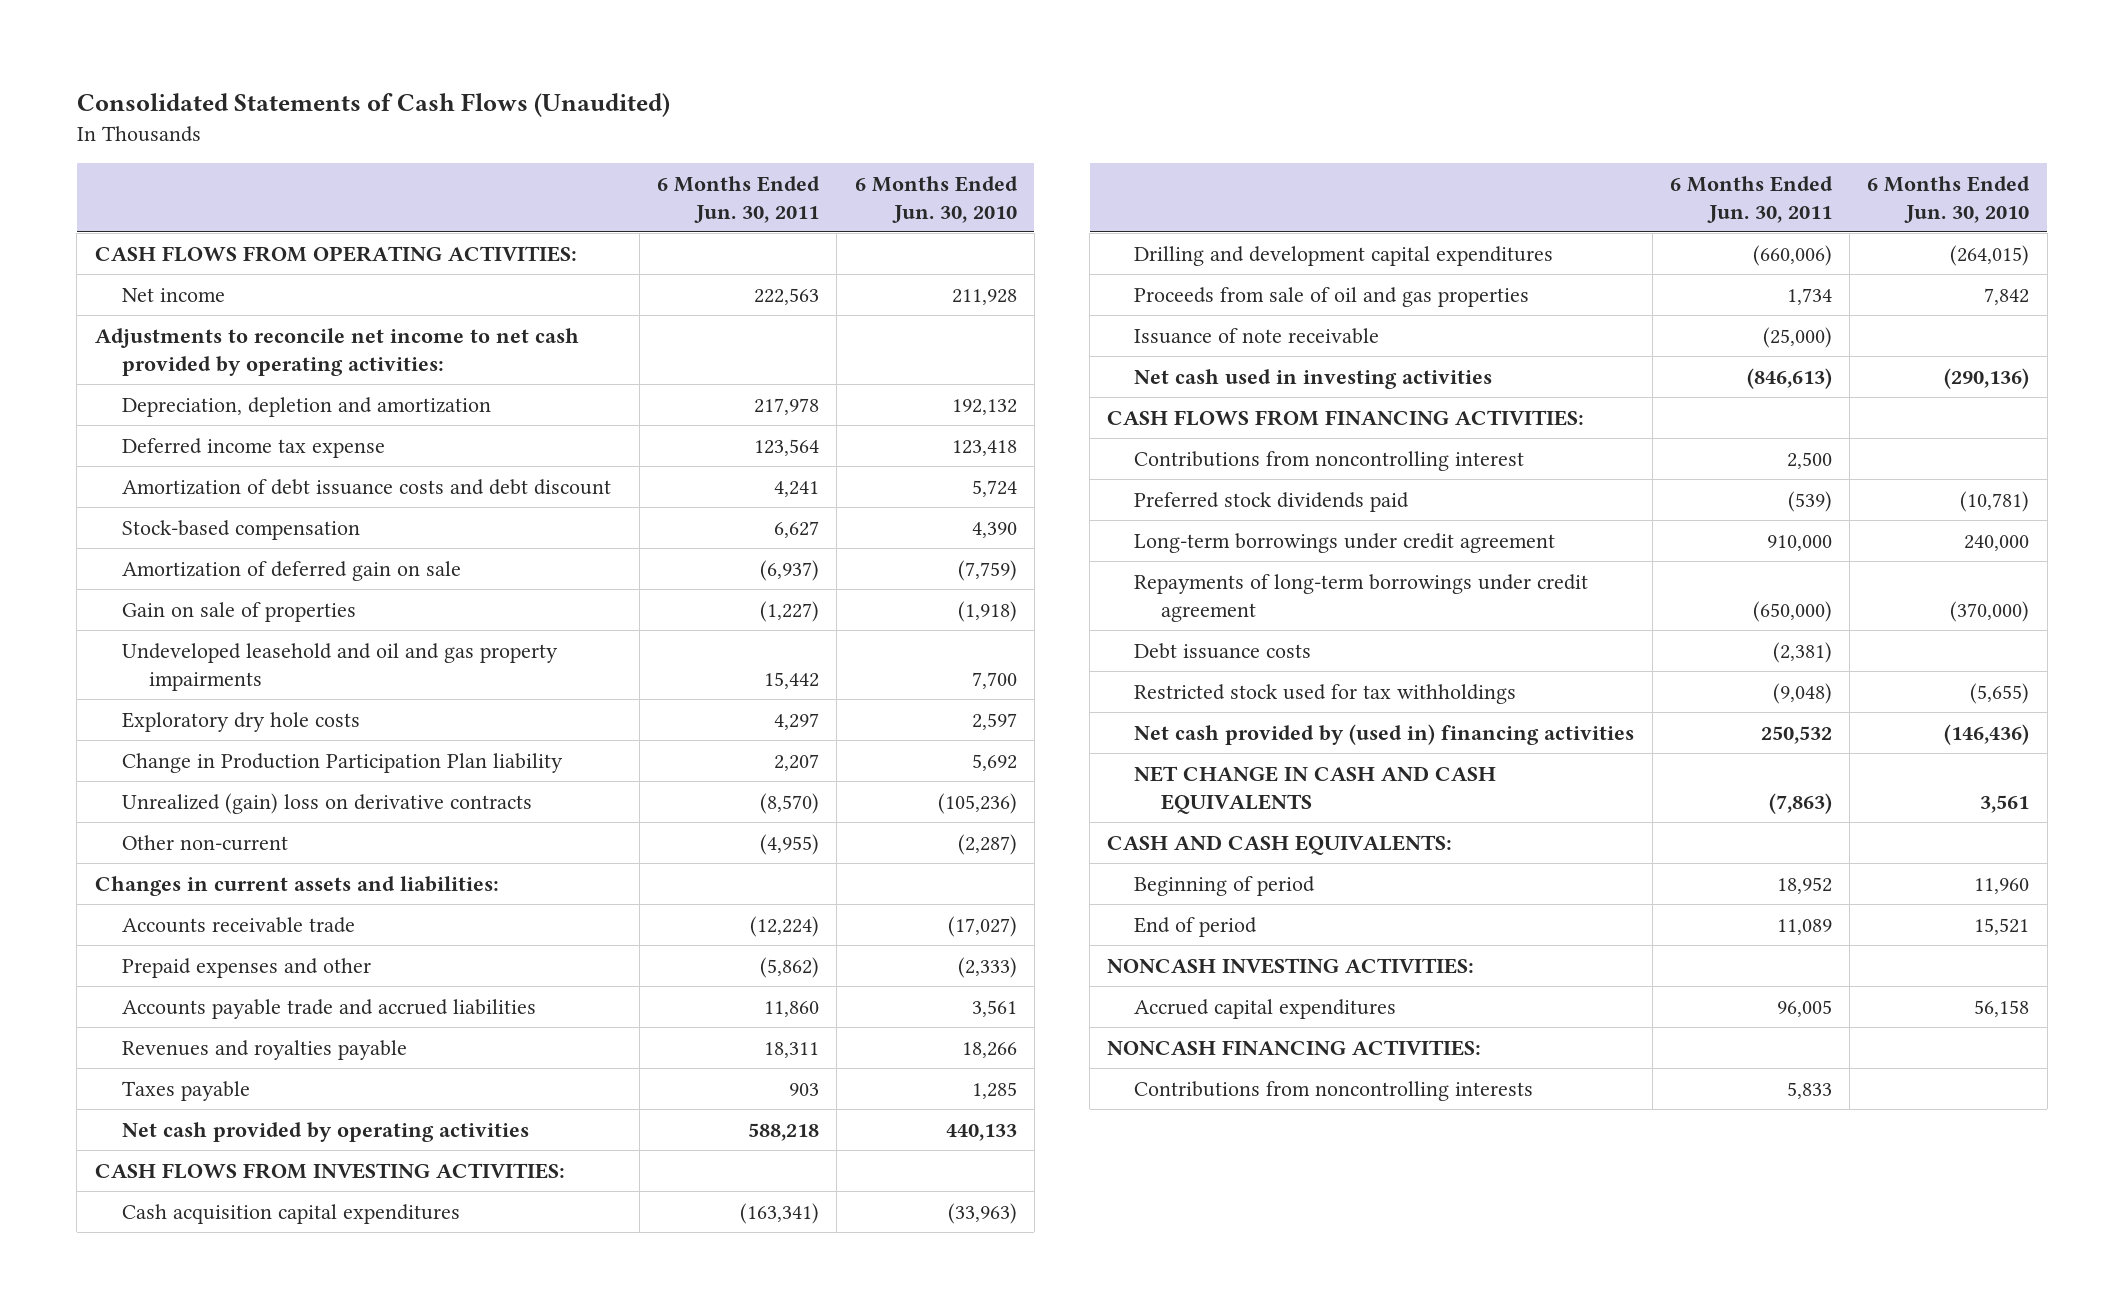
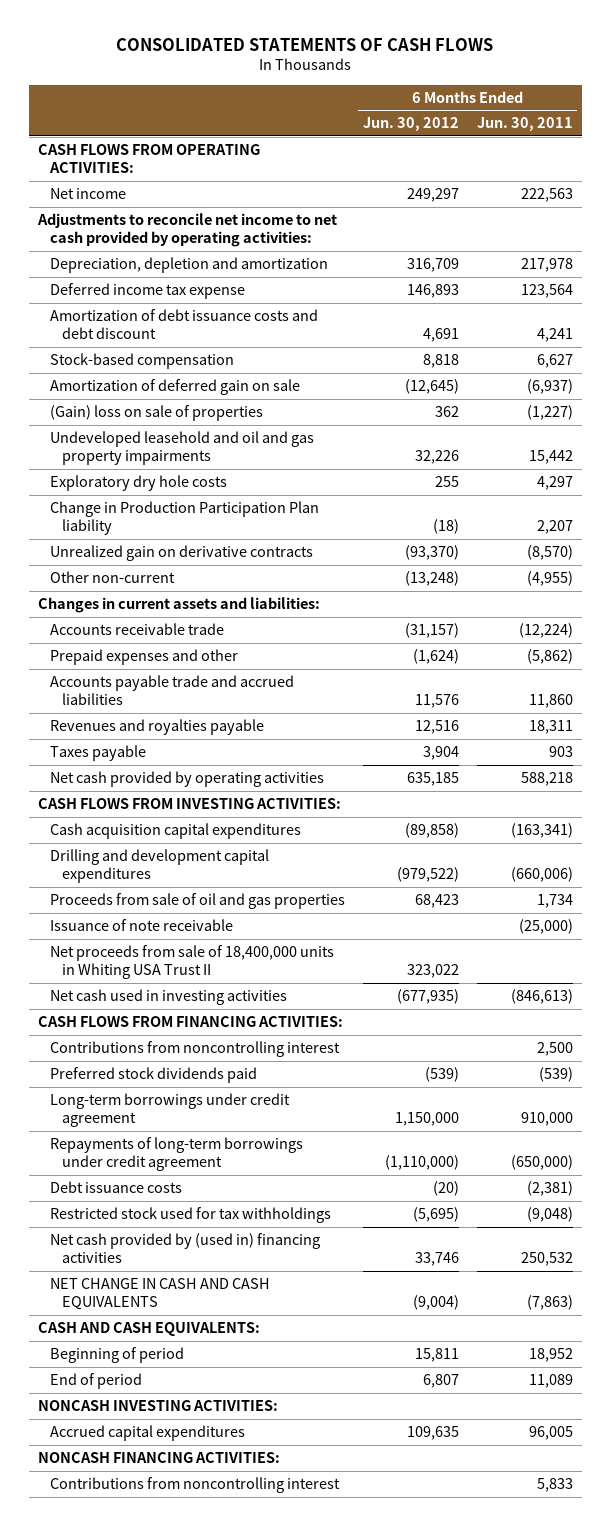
[76,93,670,118] Consolidated Statements of Cash Flows (Unaudited) -> [116,37,494,51] CONSOLIDATED STATEMENTS OF CASH FLOWS
[854,175,1018,223] 6 Months Ended Jun. 30, 2010 -> none
none -> [362,117,459,132] Jun. 30, 2012
[121,601,356,622] Gain on sale of properties -> [49,405,263,422] (Gain) loss on sale of properties
[121,792,532,814] Unrealized (gain) loss on derivative contracts -> [49,545,313,562] Unrealized gain on derivative contracts
none -> [49,945,334,980] Net proceeds from sale of 18,400,000 units in Whiting USA Trust II
[1134,1080,1534,1101] Contributions from noncontrolling interests -> [49,1477,340,1494] Contributions from noncontrolling interest

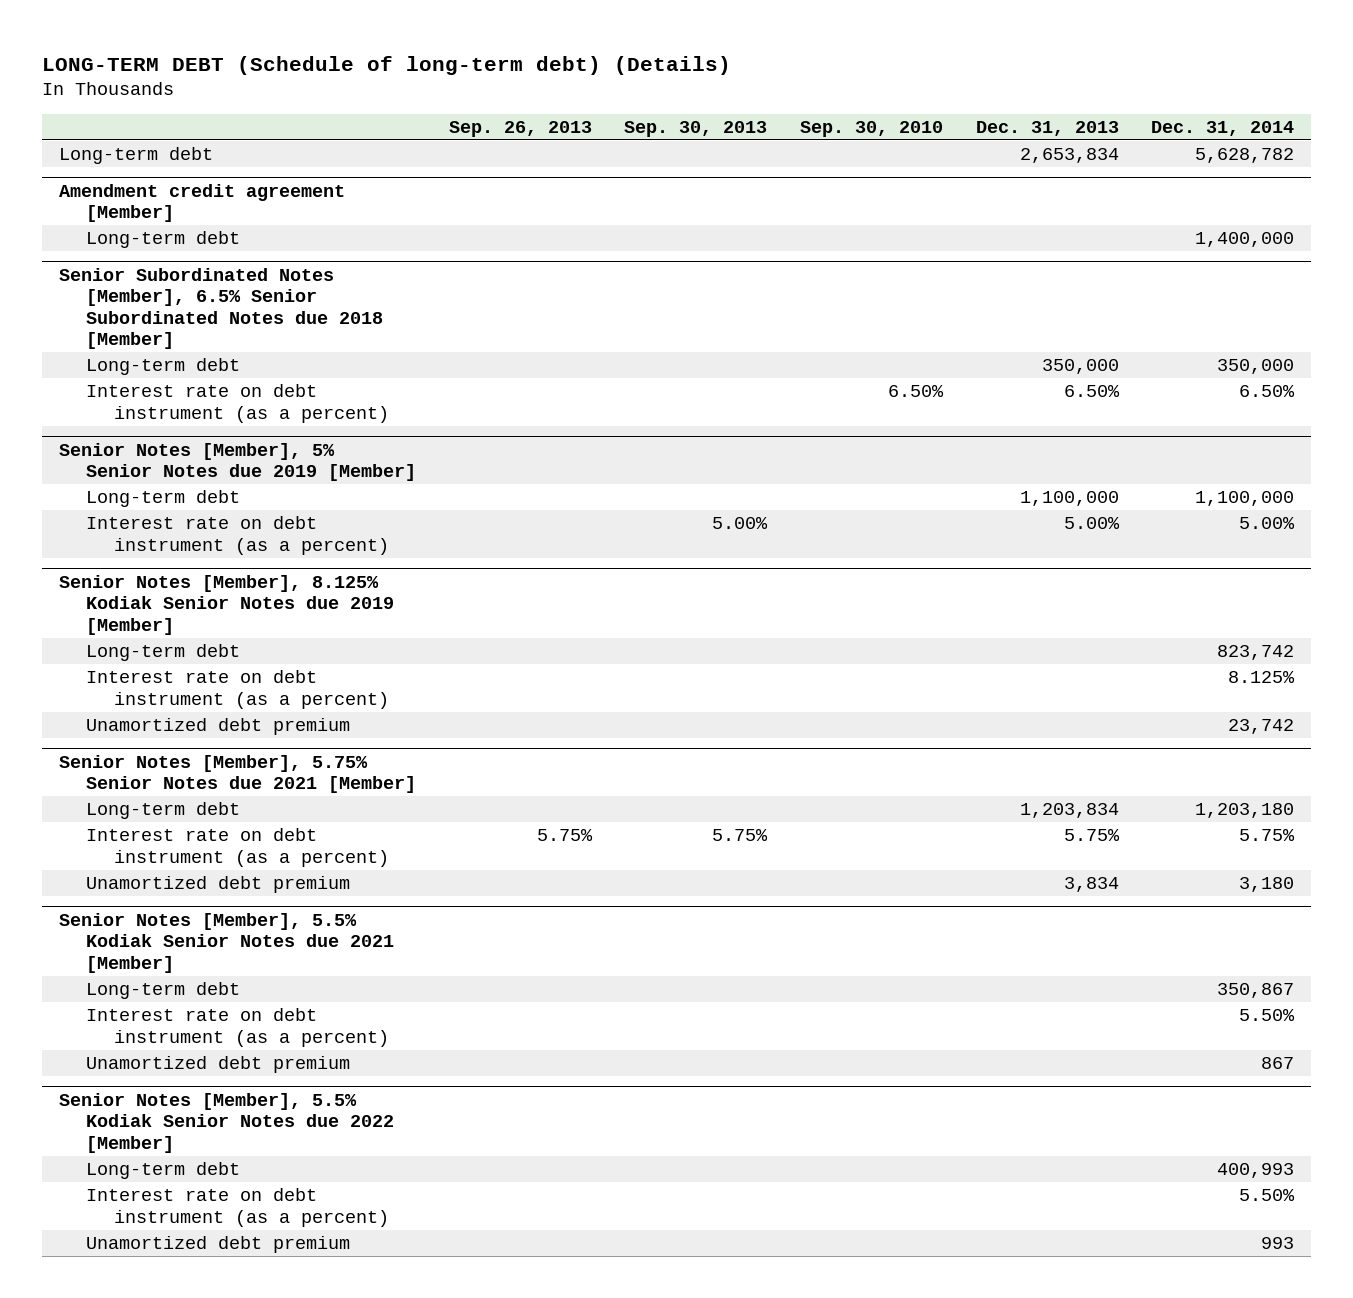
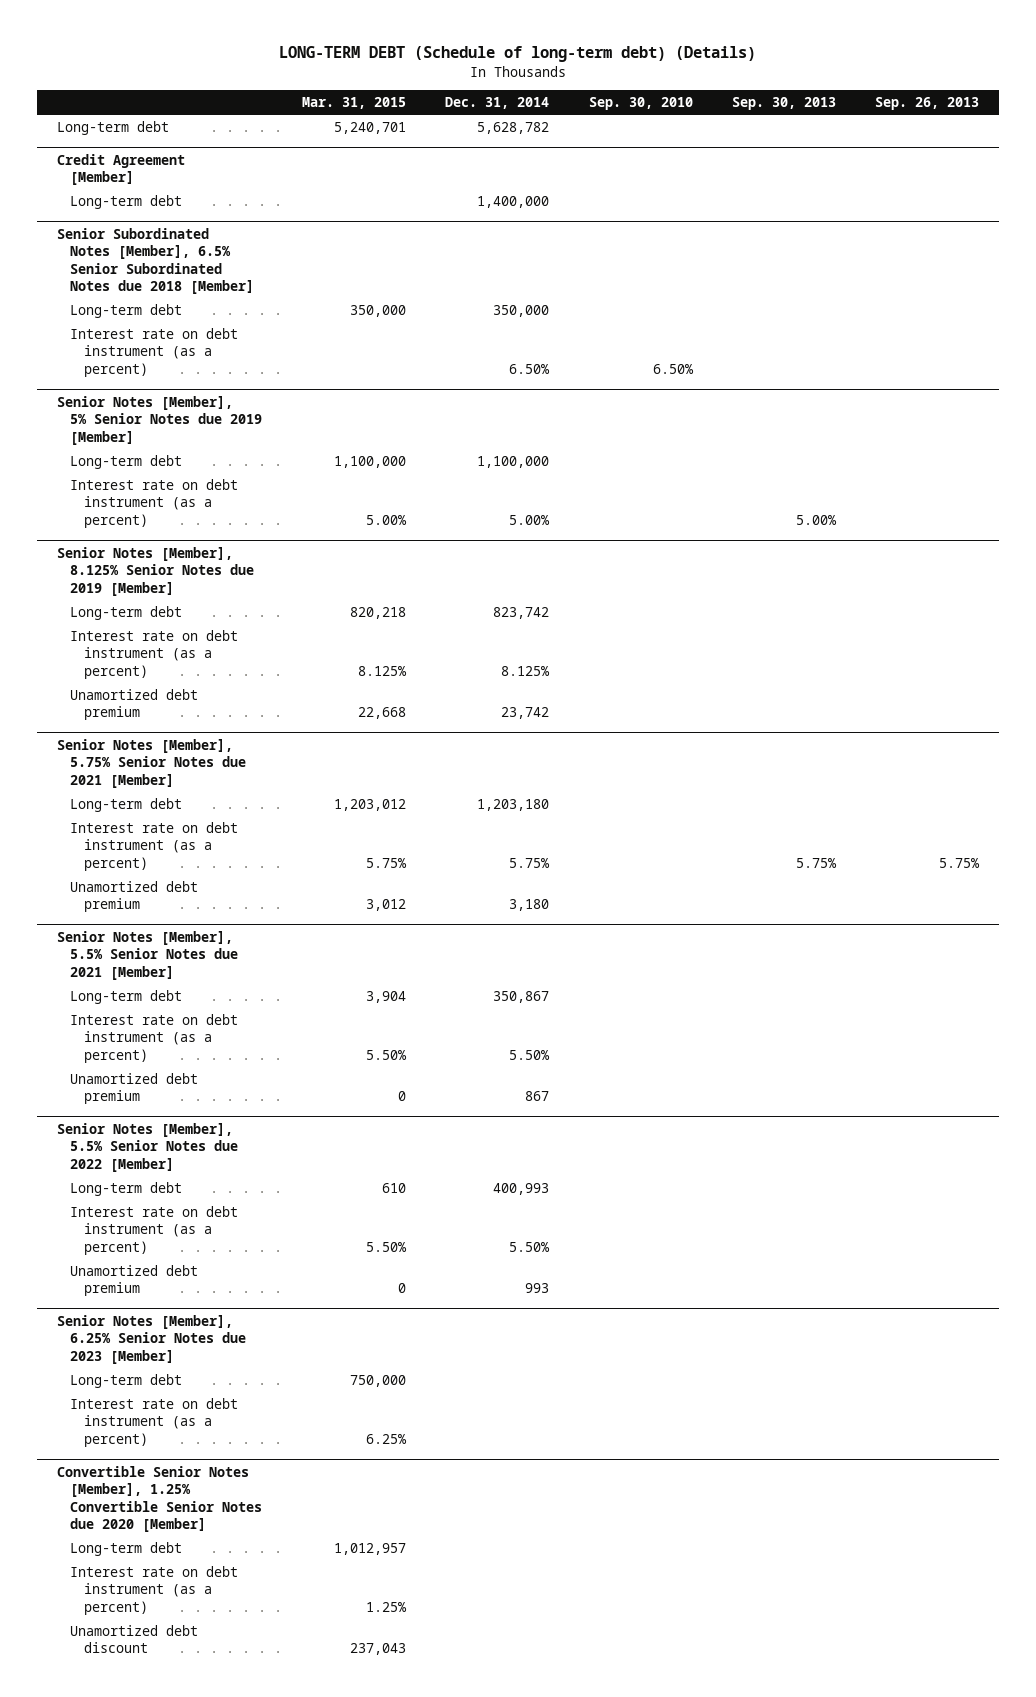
[975,120,1119,136] Dec. 31, 2013 -> none
none -> [301,96,406,109] Mar. 31, 2015
[58,183,345,223] Amendment credit agreement [Member] -> [56,153,185,186] Credit Agreement [Member]
[58,574,395,635] Senior Notes [Member], 8.125% Kodiak Senior Notes due 2019 [Member] -> [56,546,255,596] Senior Notes [Member], 8.125% Senior Notes due 2019 [Member]
[58,912,395,973] Senior Notes [Member], 5.5% Kodiak Senior Notes due 2021 [Member] -> [56,930,239,980] Senior Notes [Member], 5.5% Senior Notes due 2021 [Member]
[58,1092,395,1153] Senior Notes [Member], 5.5% Kodiak Senior Notes due 2022 [Member] -> [56,1122,239,1172] Senior Notes [Member], 5.5% Senior Notes due 2022 [Member]
none -> [56,1314,247,1364] Senior Notes [Member], 6.25% Senior Notes due 2023 [Member]
none -> [70,1373,183,1388] Long-term debt
none -> [70,1397,239,1447] Interest rate on debt instrument (as a percent)
none -> [56,1465,263,1533] Convertible Senior Notes [Member], 1.25% Convertible Senior Notes due 2020 [Member]
none -> [70,1541,183,1556] Long-term debt
none -> [70,1565,239,1615] Interest rate on debt instrument (as a percent)
none -> [70,1624,199,1654] Unamortized debt discount

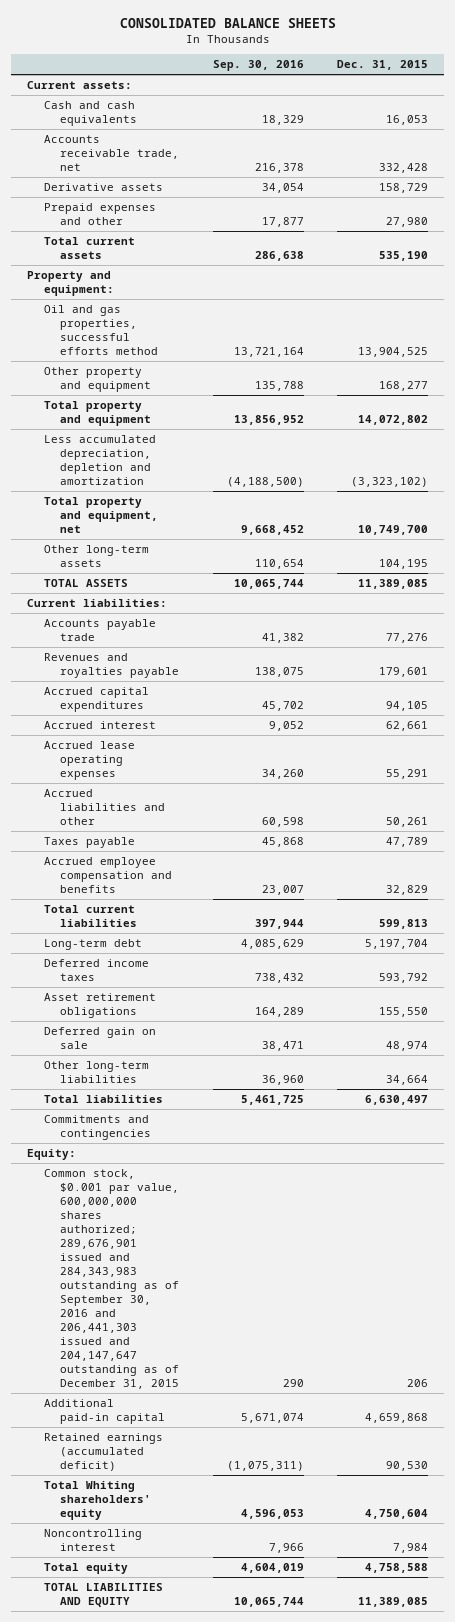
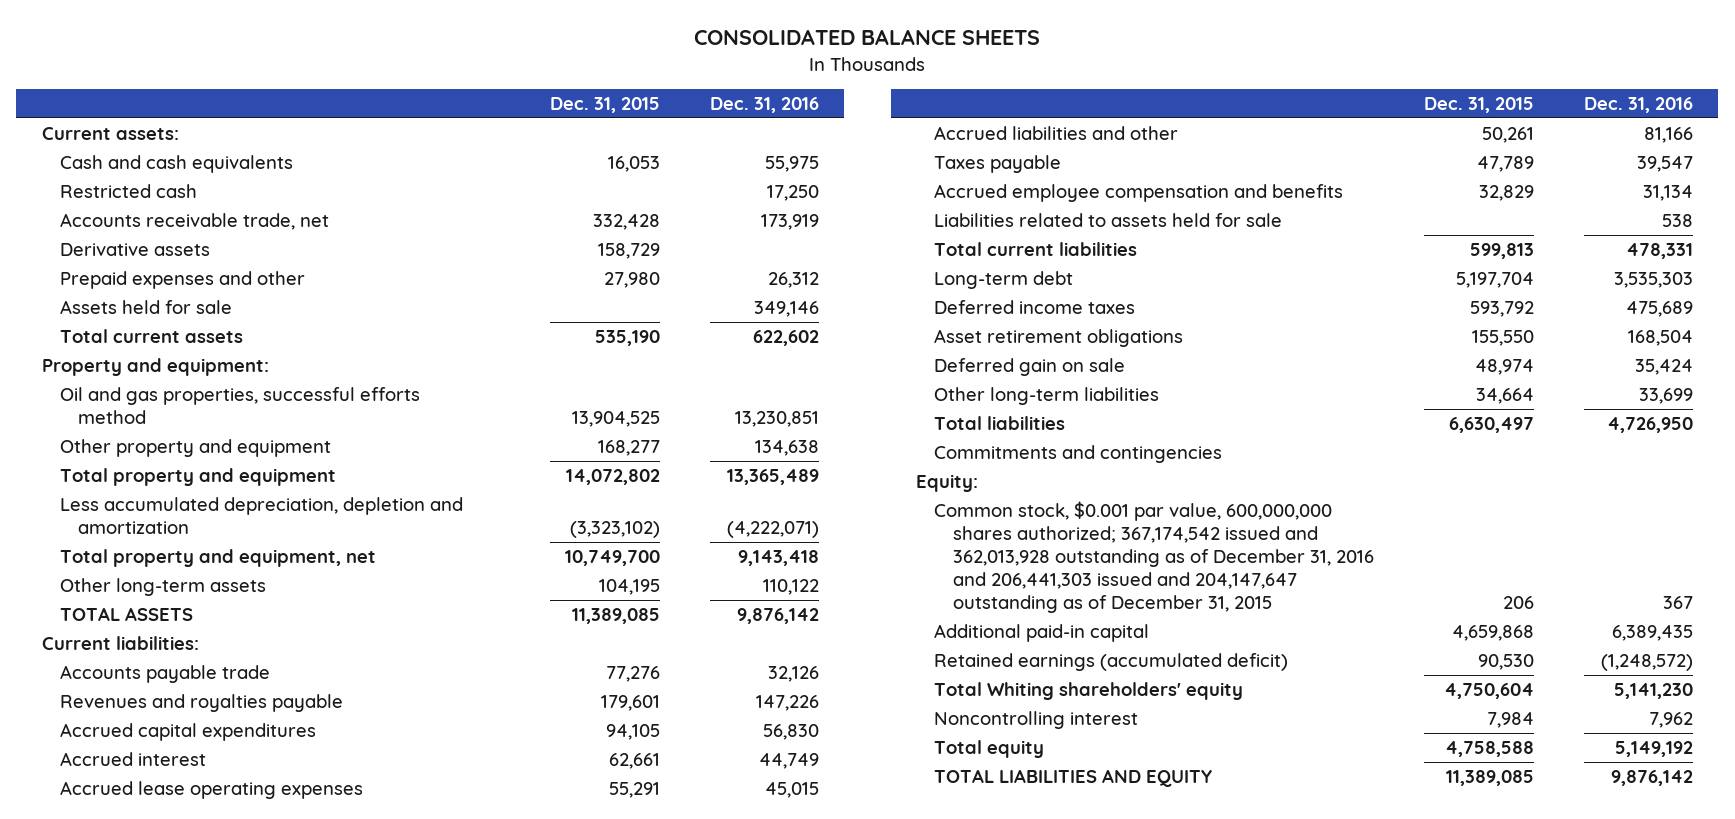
[212,60,304,72] Sep. 30, 2016 -> none
none -> [709,97,819,114] Dec. 31, 2016
none -> [59,183,197,198] Restricted cash
none -> [59,299,232,314] Assets held for sale
none -> [934,212,1283,227] Liabilities related to assets held for sale
[43,1169,180,1389] Common stock, $0.001 par value, 600,000,000 shares authorized; 289,676,901 issued and 284,343,983 outstanding as of September 30, 2016 and 206,441,303 issued and 204,147,647 outstanding as of December 31, 2015 -> [934,500,1374,614] Common stock, $0.001 par value, 600,000,000 shares authorized; 367,174,542 issued and 362,013,928 outstanding as of December 31, 2016 and 206,441,303 issued and 204,147,647 outstanding as of December 31, 2015

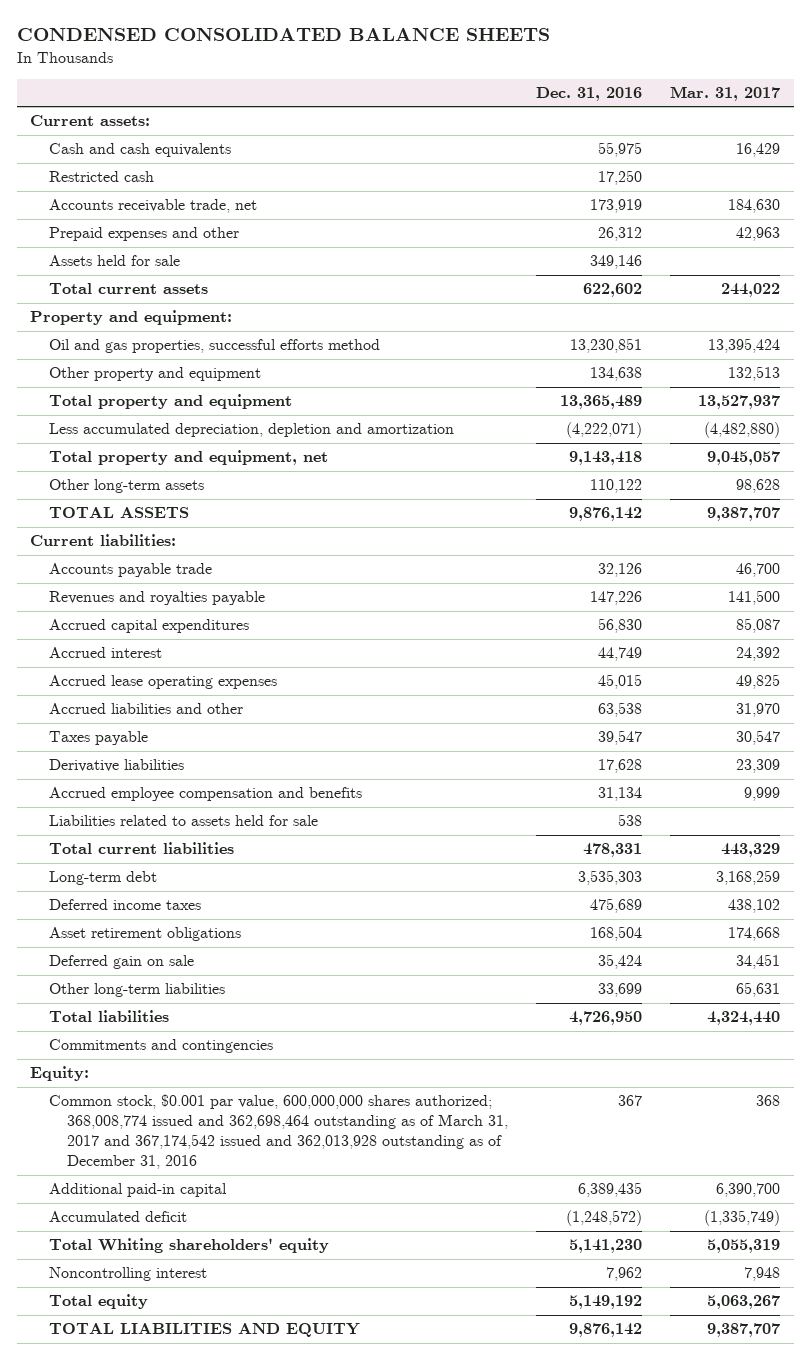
[694,29,1041,46] CONSOLIDATED BALANCE SHEETS -> [16,28,550,42] CONDENSED CONSOLIDATED BALANCE SHEETS
[549,97,660,114] Dec. 31, 2015 -> none
none -> [669,85,780,101] Mar. 31, 2017
[59,242,210,256] Derivative assets -> none
[1644,126,1694,143] 81,166 -> [598,702,643,718] 63,538
none -> [48,759,184,773] Derivative liabilities
[934,500,1374,614] Common stock, $0.001 par value, 600,000,000 shares authorized; 367,174,542 issued and 362,013,928 outstanding as of December 31, 2016 and 206,441,303 issued and 204,147,647 outstanding as of December 31, 2015 -> [48,1094,509,1170] Common stock, $0.001 par value, 600,000,000 shares authorized; 368,008,774 issued and 362,698,464 outstanding as of March 31, 2017 and 367,174,542 issued and 362,013,928 outstanding as of December 31, 2016
[934,652,1289,671] Retained earnings (accumulated deficit) -> [48,1211,187,1223] Accumulated deficit

